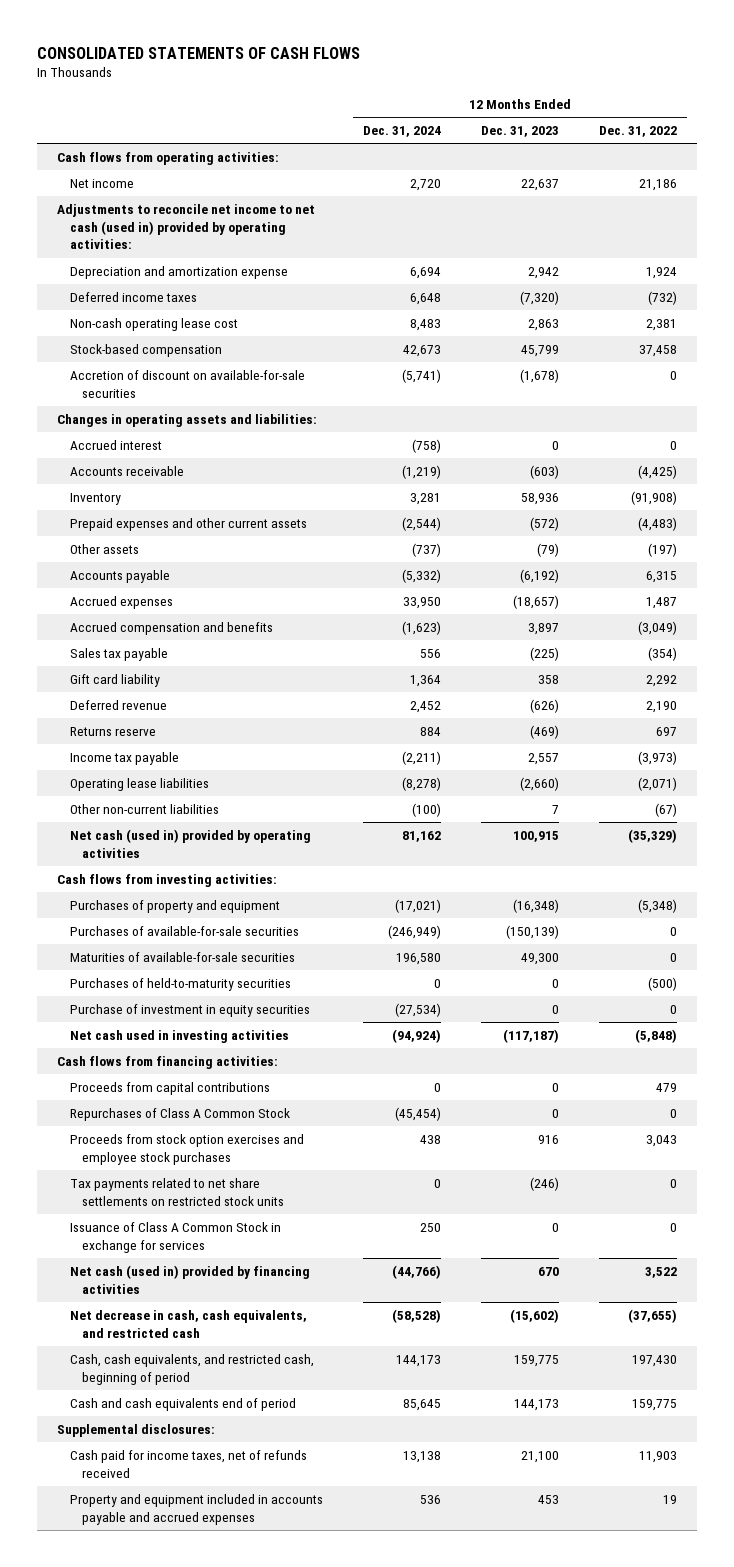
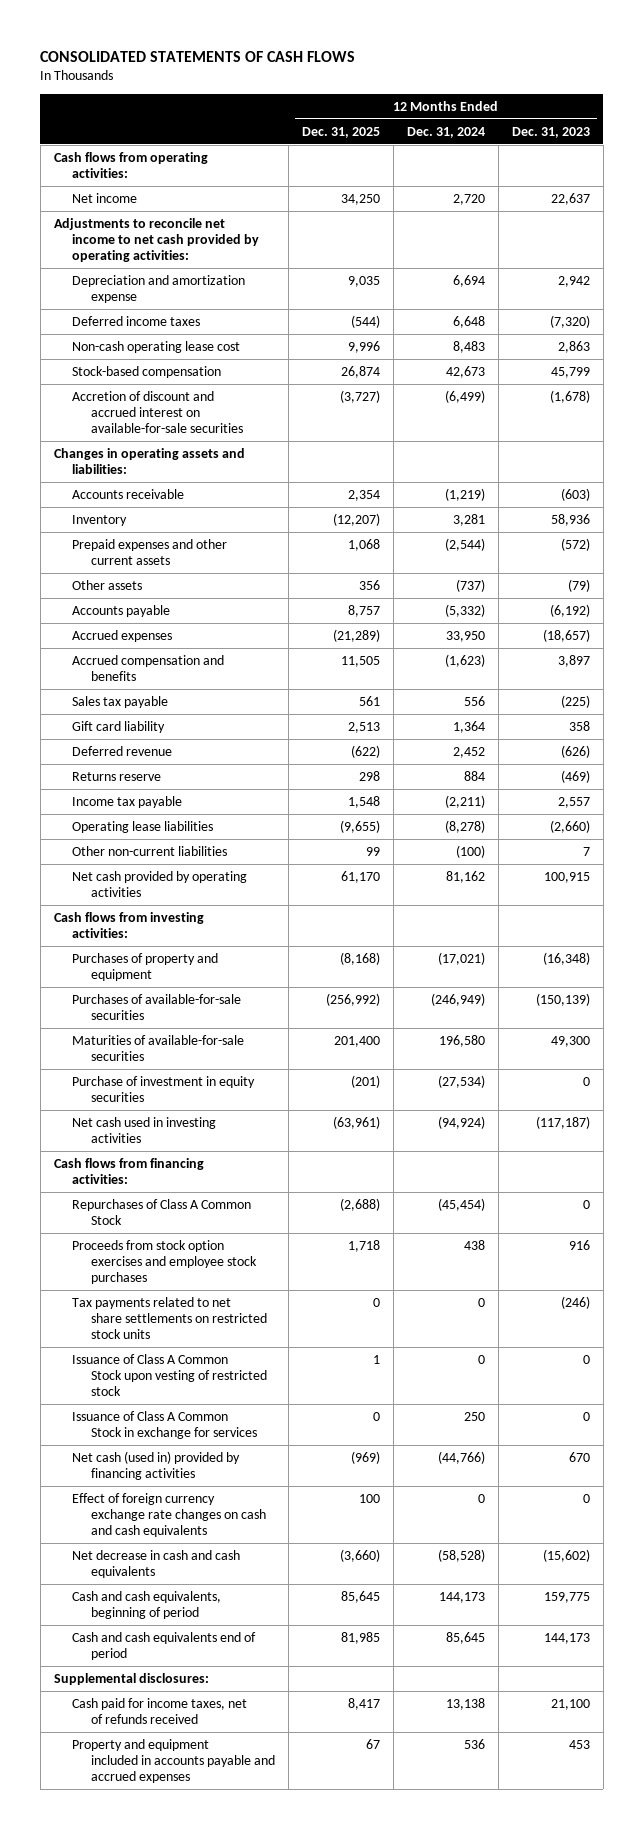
[598,126,677,138] Dec. 31, 2022 -> none
none -> [301,126,380,138] Dec. 31, 2025
[57,204,316,250] Adjustments to reconcile net income to net cash (used in) provided by operating activities: -> [53,217,260,263] Adjustments to reconcile net income to net cash provided by operating activities:
[69,370,305,398] Accretion of discount on available-for-sale securities -> [72,390,243,434] Accretion of discount and accrued interest on available-for-sale securities
[401,369,441,384] (5,741) -> [444,389,485,403] (6,499)
[69,440,162,451] Accrued interest -> none
[69,829,311,858] Net cash (used in) provided by operating activities -> [72,870,248,898] Net cash provided by operating activities
[69,978,291,992] Purchases of held-to-maturity securities -> none
[69,1082,270,1096] Proceeds from capital contributions -> none
none -> [72,1353,267,1397] Issuance of Class A Common Stock upon vesting of restricted stock
none -> [72,1492,266,1538] Effect of foreign currency exchange rate changes on cash and cash equivalents
[69,1310,307,1338] Net decrease in cash, cash equivalents, and restricted cash -> [72,1549,241,1579] Net decrease in cash and cash equivalents
[69,1354,314,1385] Cash, cash equivalents, and restricted cash, beginning of period -> [72,1590,222,1620] Cash and cash equivalents, beginning of period

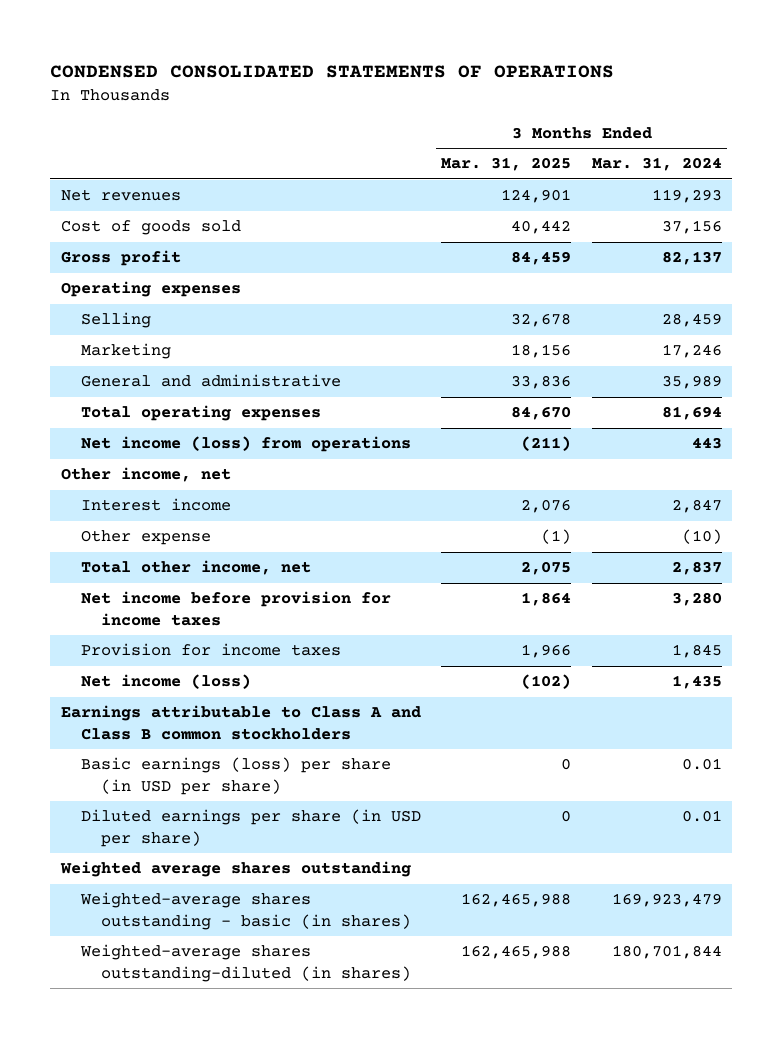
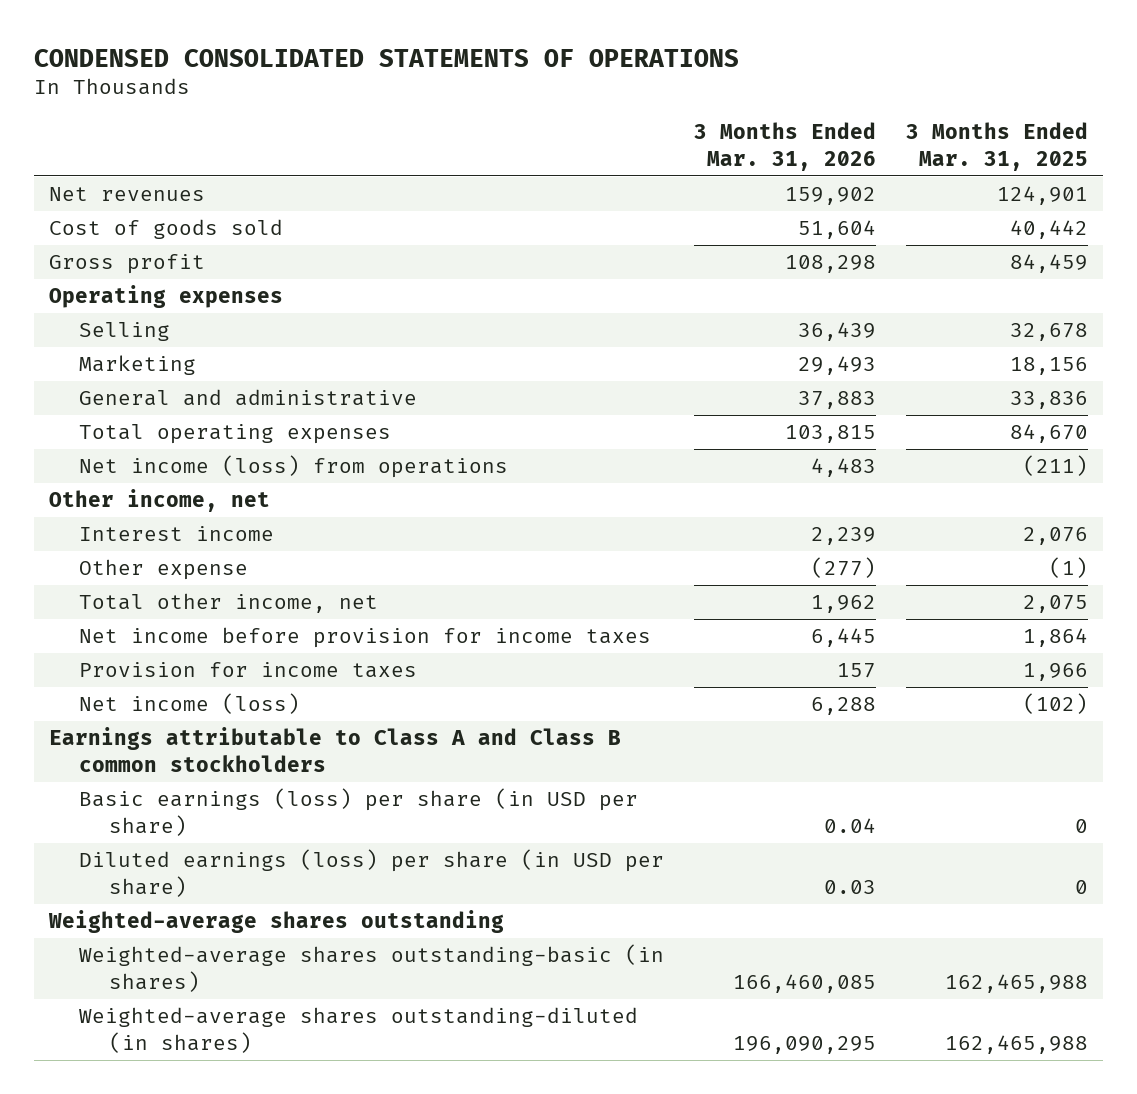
[591,157,722,172] Mar. 31, 2024 -> none
none -> [694,122,877,172] 3 Months Ended Mar. 31, 2026
[81,809,422,847] Diluted earnings per share (in USD per share) -> [79,849,665,897] Diluted earnings (loss) per share (in USD per share)
[59,861,411,878] Weighted average shares outstanding -> [48,910,505,934] Weighted-average shares outstanding
[80,892,412,930] Weighted-average shares outstanding - basic (in shares) -> [79,944,665,992] Weighted-average shares outstanding-basic (in shares)

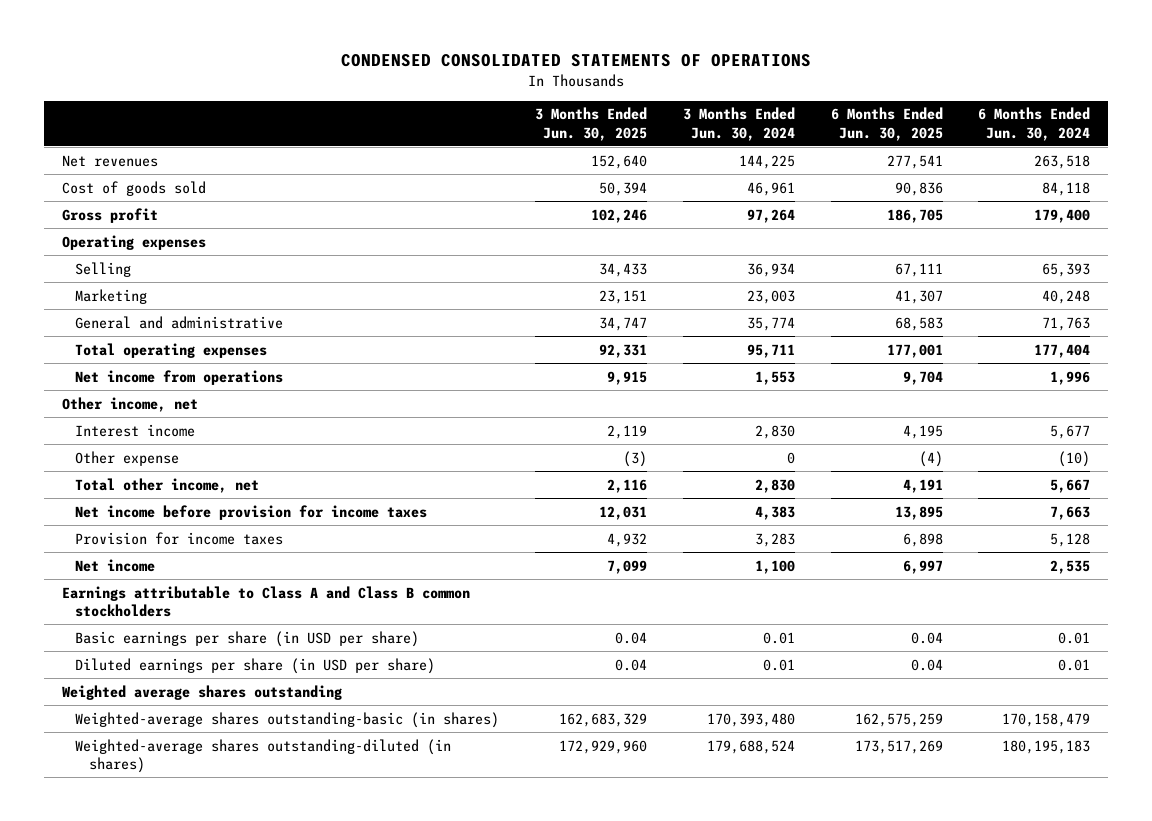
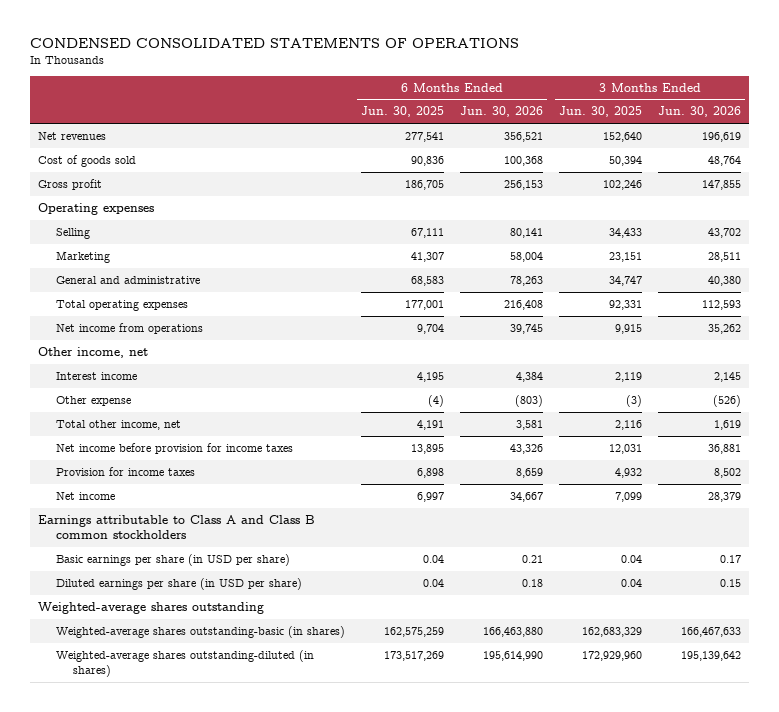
[682,107,795,141] 3 Months Ended Jun. 30, 2024 -> none
[978,107,1091,141] 6 Months Ended Jun. 30, 2024 -> none
none -> [459,106,543,118] Jun. 30, 2026
none -> [657,106,741,118] Jun. 30, 2026
[61,684,342,700] Weighted average shares outstanding -> [38,601,265,614] Weighted-average shares outstanding

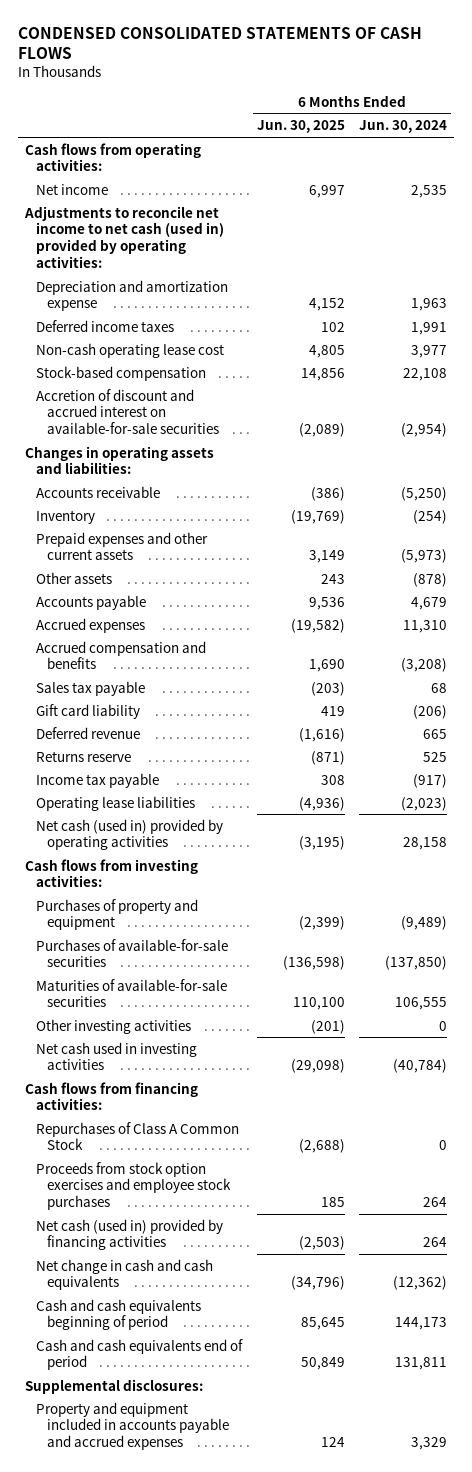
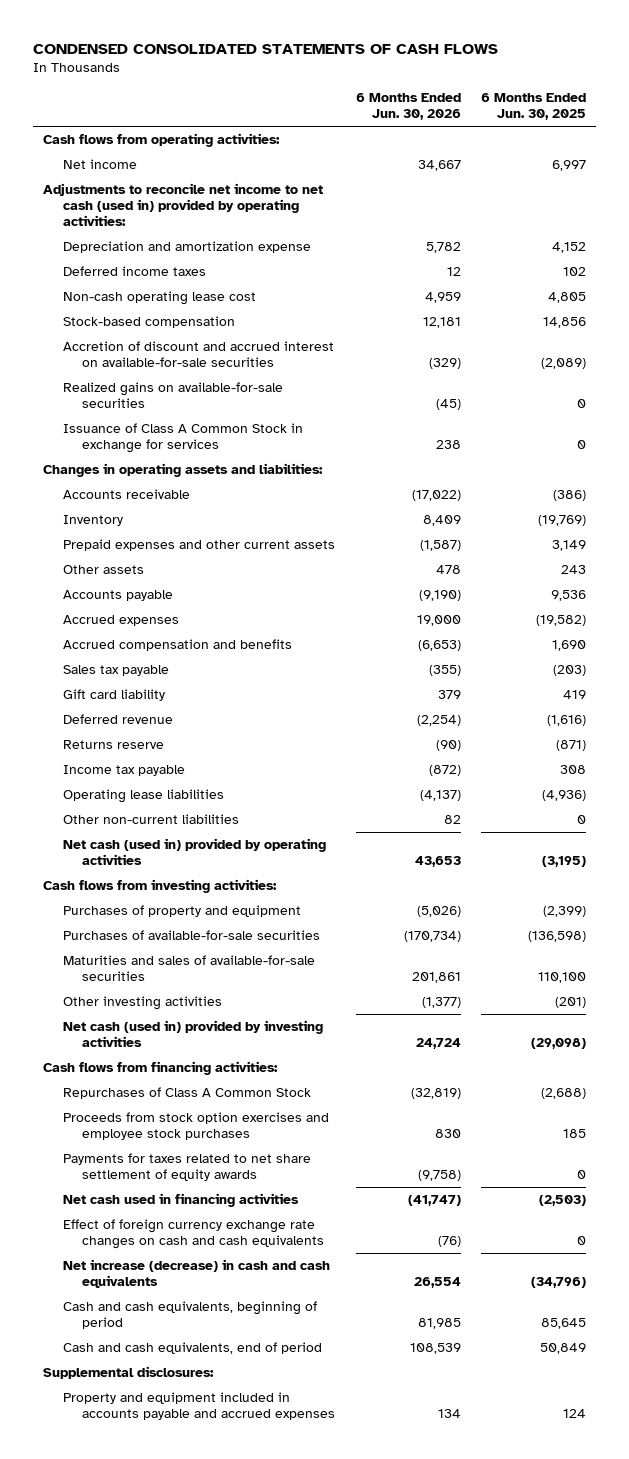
[358,120,447,134] Jun. 30, 2024 -> none
none -> [355,93,461,121] 6 Months Ended Jun. 30, 2026
none -> [62,382,283,409] Realized gains on available-for-sale securities
none -> [62,423,303,454] Issuance of Class A Common Stock in exchange for services
none -> [62,814,239,825] Other non-current liabilities
[36,978,228,1008] Maturities of available-for-sale securities -> [62,955,315,982] Maturities and sales of available-for-sale securities
[36,1041,198,1071] Net cash used in investing activities -> [62,1020,323,1048] Net cash (used in) provided by investing activities
none -> [62,1153,311,1182] Payments for taxes related to net share settlement of equity awards
[36,1218,224,1251] Net cash (used in) provided by financing activities -> [62,1193,299,1208] Net cash used in financing activities
none -> [62,1219,325,1250] Effect of foreign currency exchange rate changes on cash and cash equivalents
[36,1258,214,1291] Net change in cash and cash equivalents -> [62,1259,330,1289] Net increase (decrease) in cash and cash equivalents
[36,1298,202,1331] Cash and cash equivalents beginning of period -> [62,1301,317,1330] Cash and cash equivalents, beginning of period
[36,1338,244,1371] Cash and cash equivalents end of period -> [62,1342,322,1355] Cash and cash equivalents, end of period

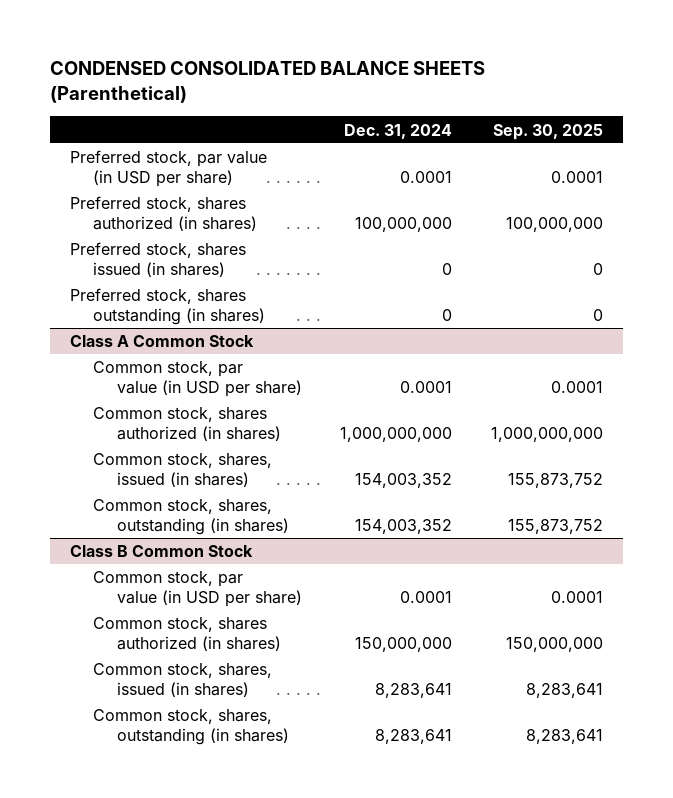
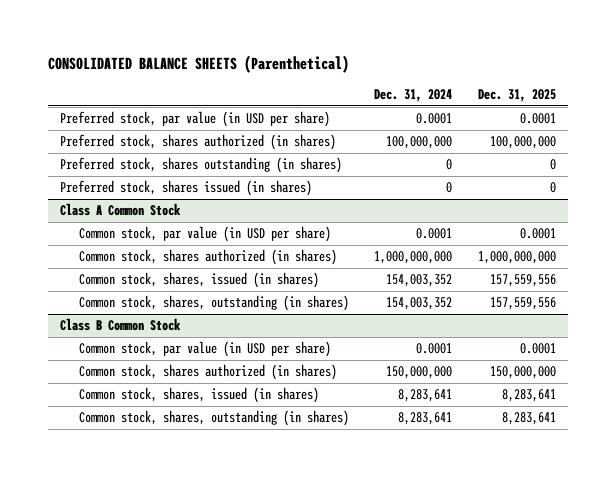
[50,61,486,104] CONDENSED CONSOLIDATED BALANCE SHEETS (Parenthetical) -> [47,55,349,74] CONSOLIDATED BALANCE SHEETS (Parenthetical)
[493,123,604,140] Sep. 30, 2025 -> none
none -> [477,89,556,103] Dec. 31, 2025
[69,242,246,277] Preferred stock, shares issued (in shares) -> [60,180,313,197] Preferred stock, shares issued (in shares)

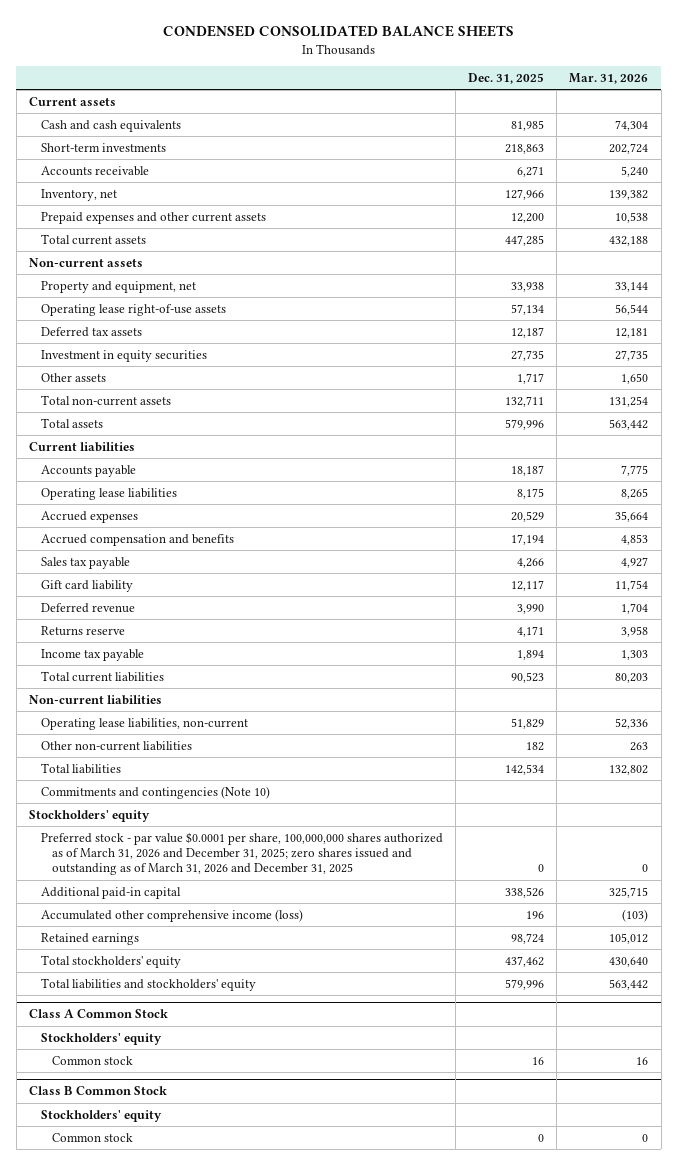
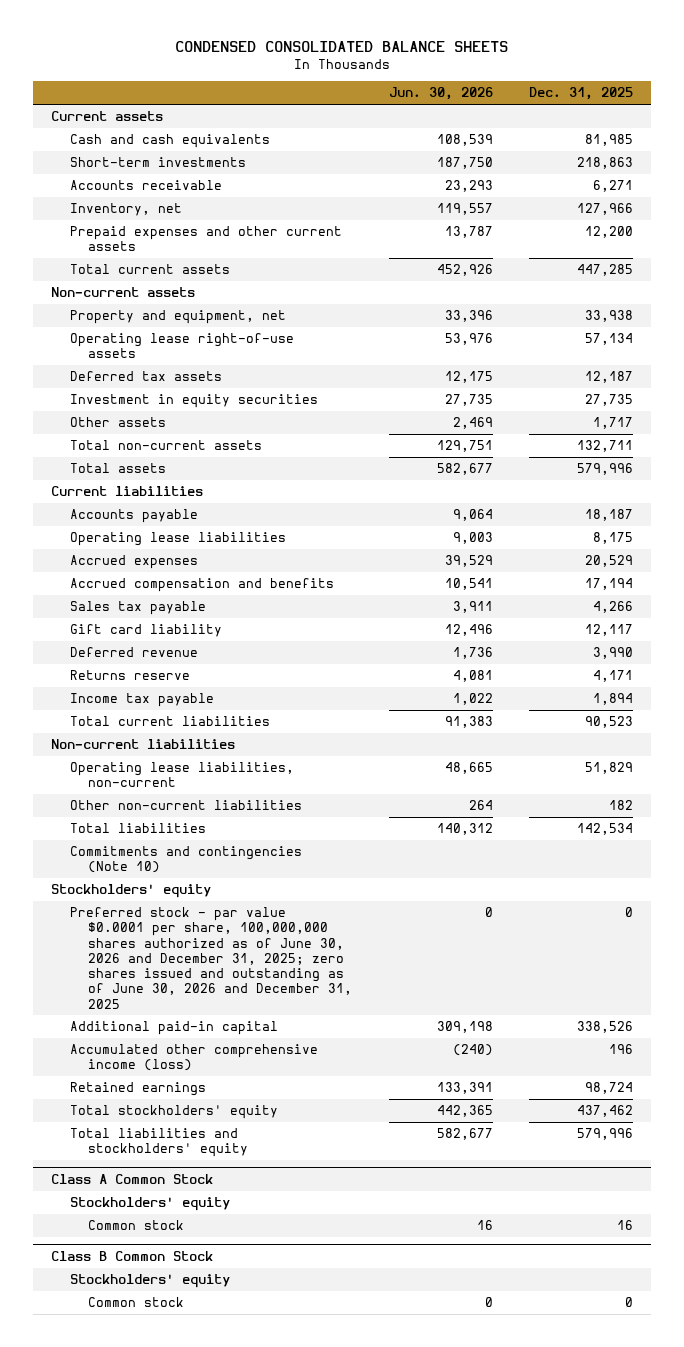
[569,73,649,85] Mar. 31, 2026 -> none
none -> [388,87,493,101] Jun. 30, 2026
[40,831,443,876] Preferred stock - par value $0.0001 per share, 100,000,000 shares authorized as of March 31, 2026 and December 31, 2025; zero shares issued and outstanding as of March 31, 2026 and December 31, 2025 -> [69,907,353,1009] Preferred stock - par value $0.0001 per share, 100,000,000 shares authorized as of June 30, 2026 and December 31, 2025; zero shares issued and outstanding as of June 30, 2026 and December 31, 2025

